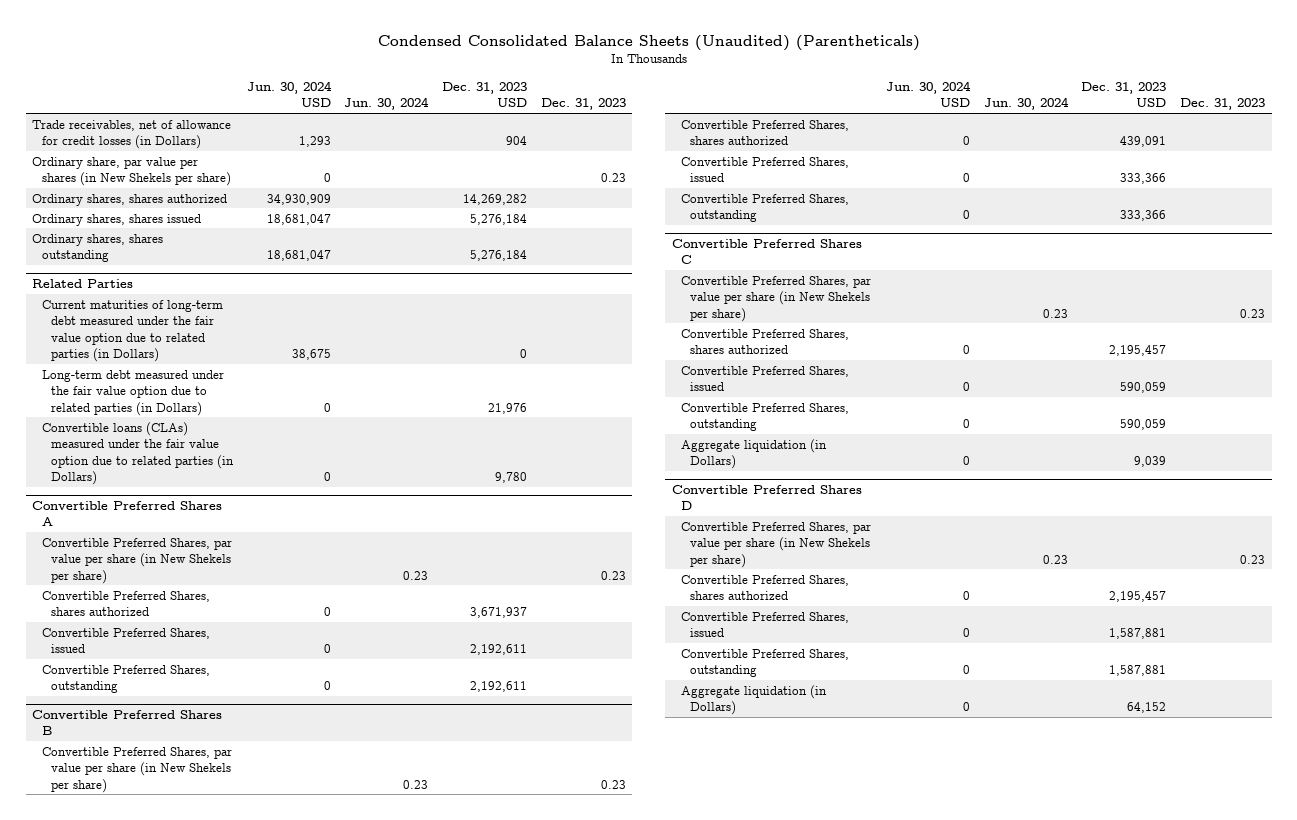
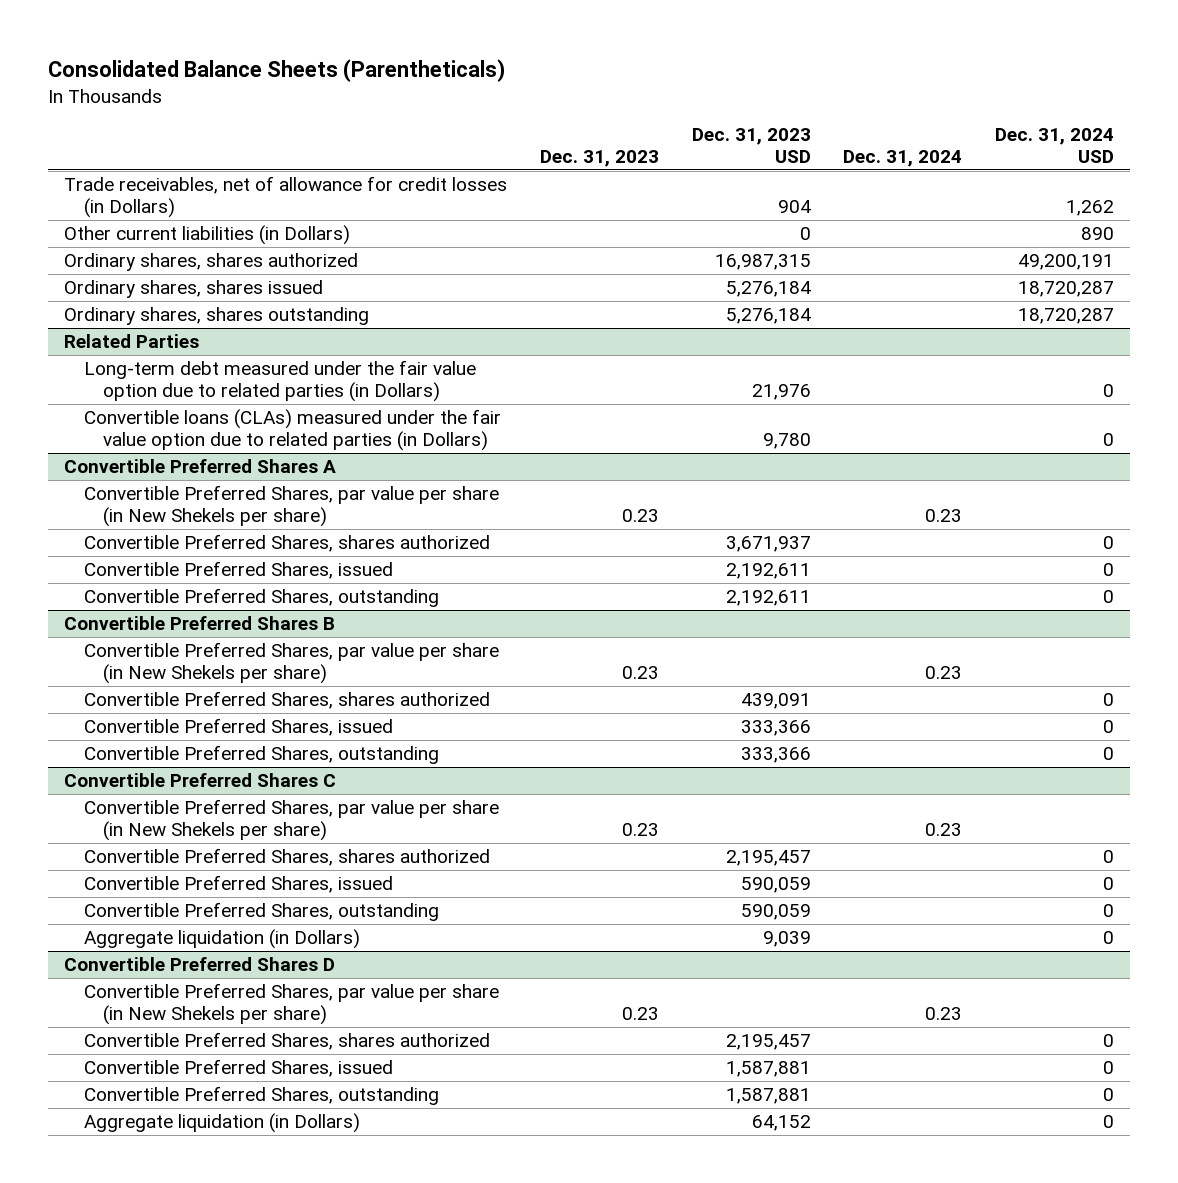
[377,34,920,51] Condensed Consolidated Balance Sheets (Unaudited) (Parentheticals) -> [47,59,505,83] Consolidated Balance Sheets (Parentheticals)
[246,81,332,108] Jun. 30, 2024 USD -> none
[344,97,430,111] Jun. 30, 2024 -> none
none -> [843,150,963,168] Dec. 31, 2024
none -> [995,128,1115,164] Dec. 31, 2024 USD
[32,156,231,187] Ordinary share, par value per shares (in New Shekels per share) -> none
none -> [64,225,351,246] Other current liabilities (in Dollars)
[462,193,527,205] 14,269,282 -> [714,254,811,271] 16,987,315
[41,299,223,363] Current maturities of long-term debt measured under the fair value option due to related parties (in Dollars) -> none

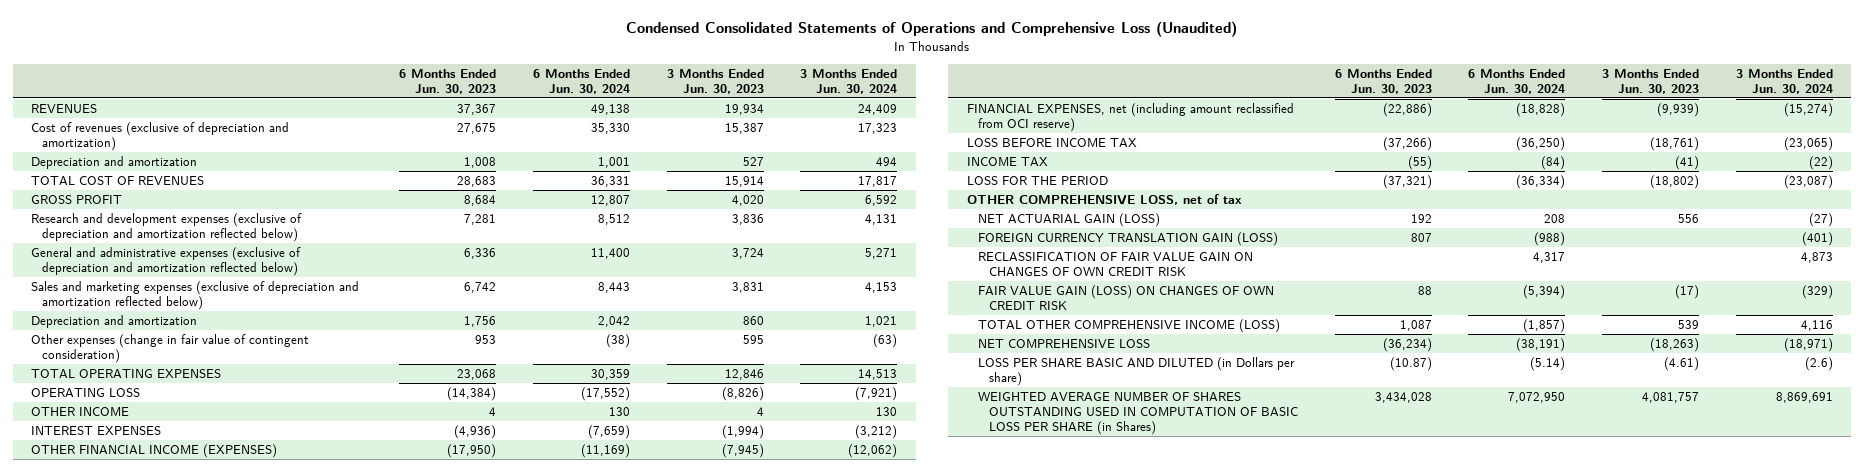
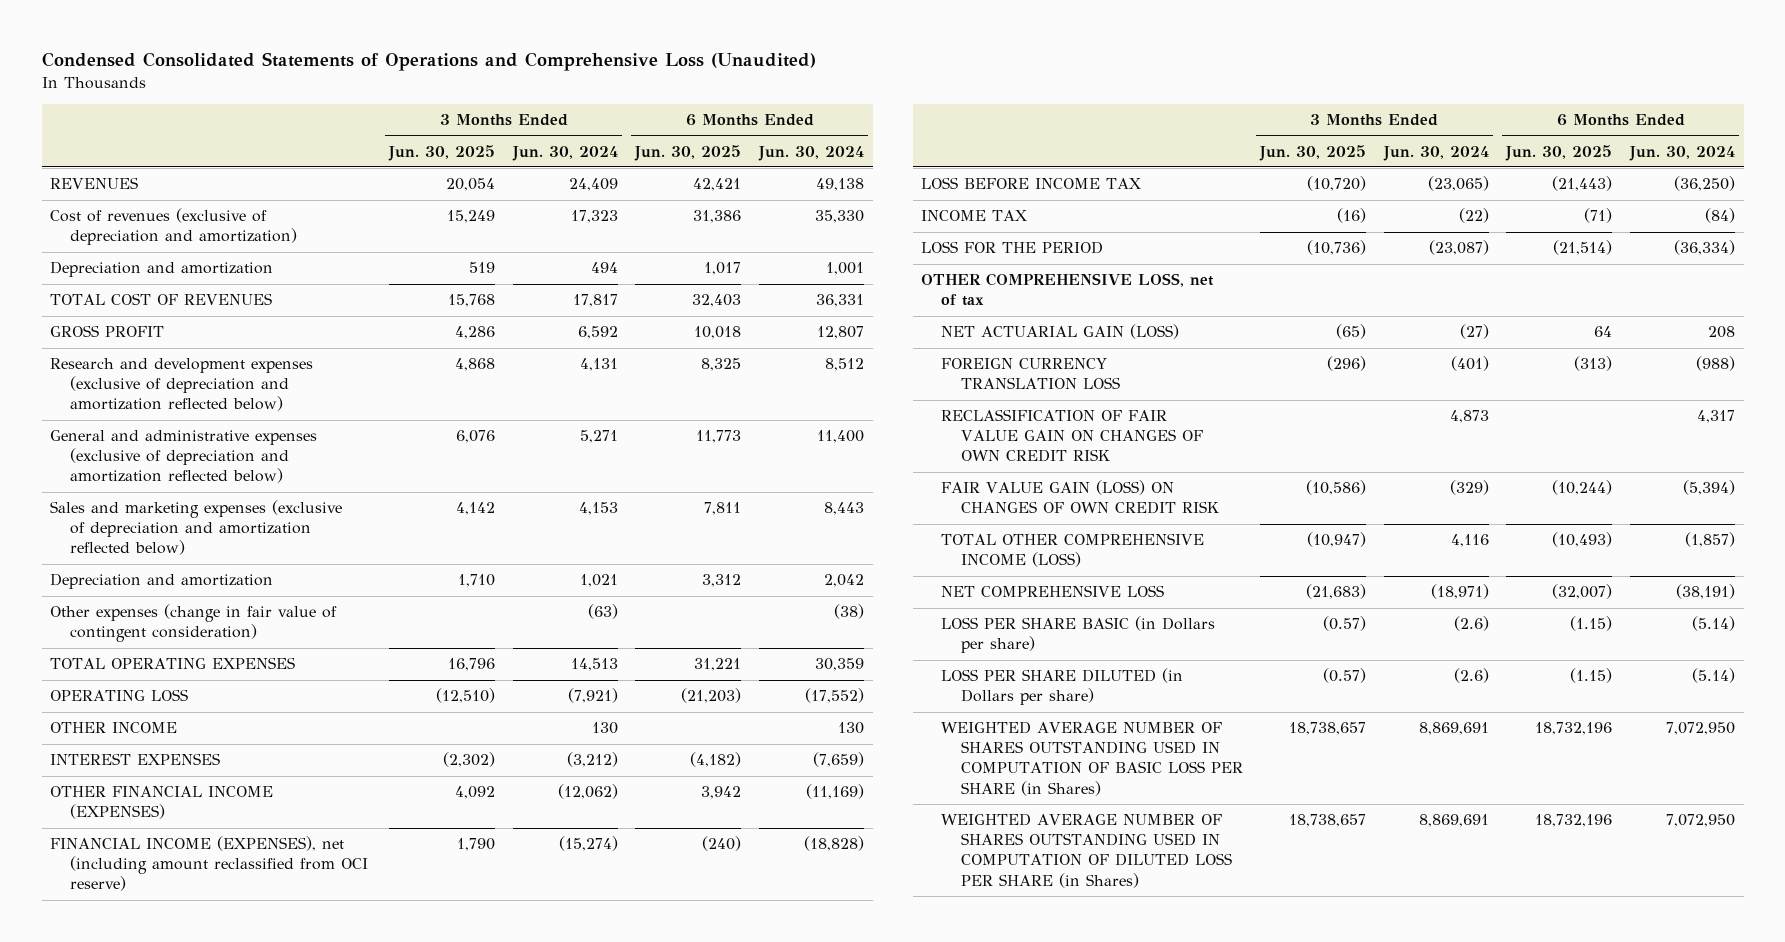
[399,68,497,95] 6 Months Ended Jun. 30, 2023 -> none
[666,68,764,95] 3 Months Ended Jun. 30, 2023 -> none
none -> [388,144,496,161] Jun. 30, 2025
none -> [634,144,742,161] Jun. 30, 2025
[966,102,1294,133] FINANCIAL EXPENSES, net (including amount reclassified from OCI reserve) -> [50,836,369,892] FINANCIAL INCOME (EXPENSES), net (including amount reclassified from OCI reserve)
[977,231,1278,246] FOREIGN CURRENCY TRANSLATION GAIN (LOSS) -> [941,358,1120,390] FOREIGN CURRENCY TRANSLATION LOSS
[977,356,1295,387] LOSS PER SHARE BASIC AND DILUTED (in Dollars per share) -> [941,616,1216,654] LOSS PER SHARE BASIC (in Dollars per share)
none -> [941,668,1184,706] LOSS PER SHARE DILUTED (in Dollars per share)
none -> [941,813,1232,888] WEIGHTED AVERAGE NUMBER OF SHARES OUTSTANDING USED IN COMPUTATION OF DILUTED LOSS PER SHARE (in Shares)

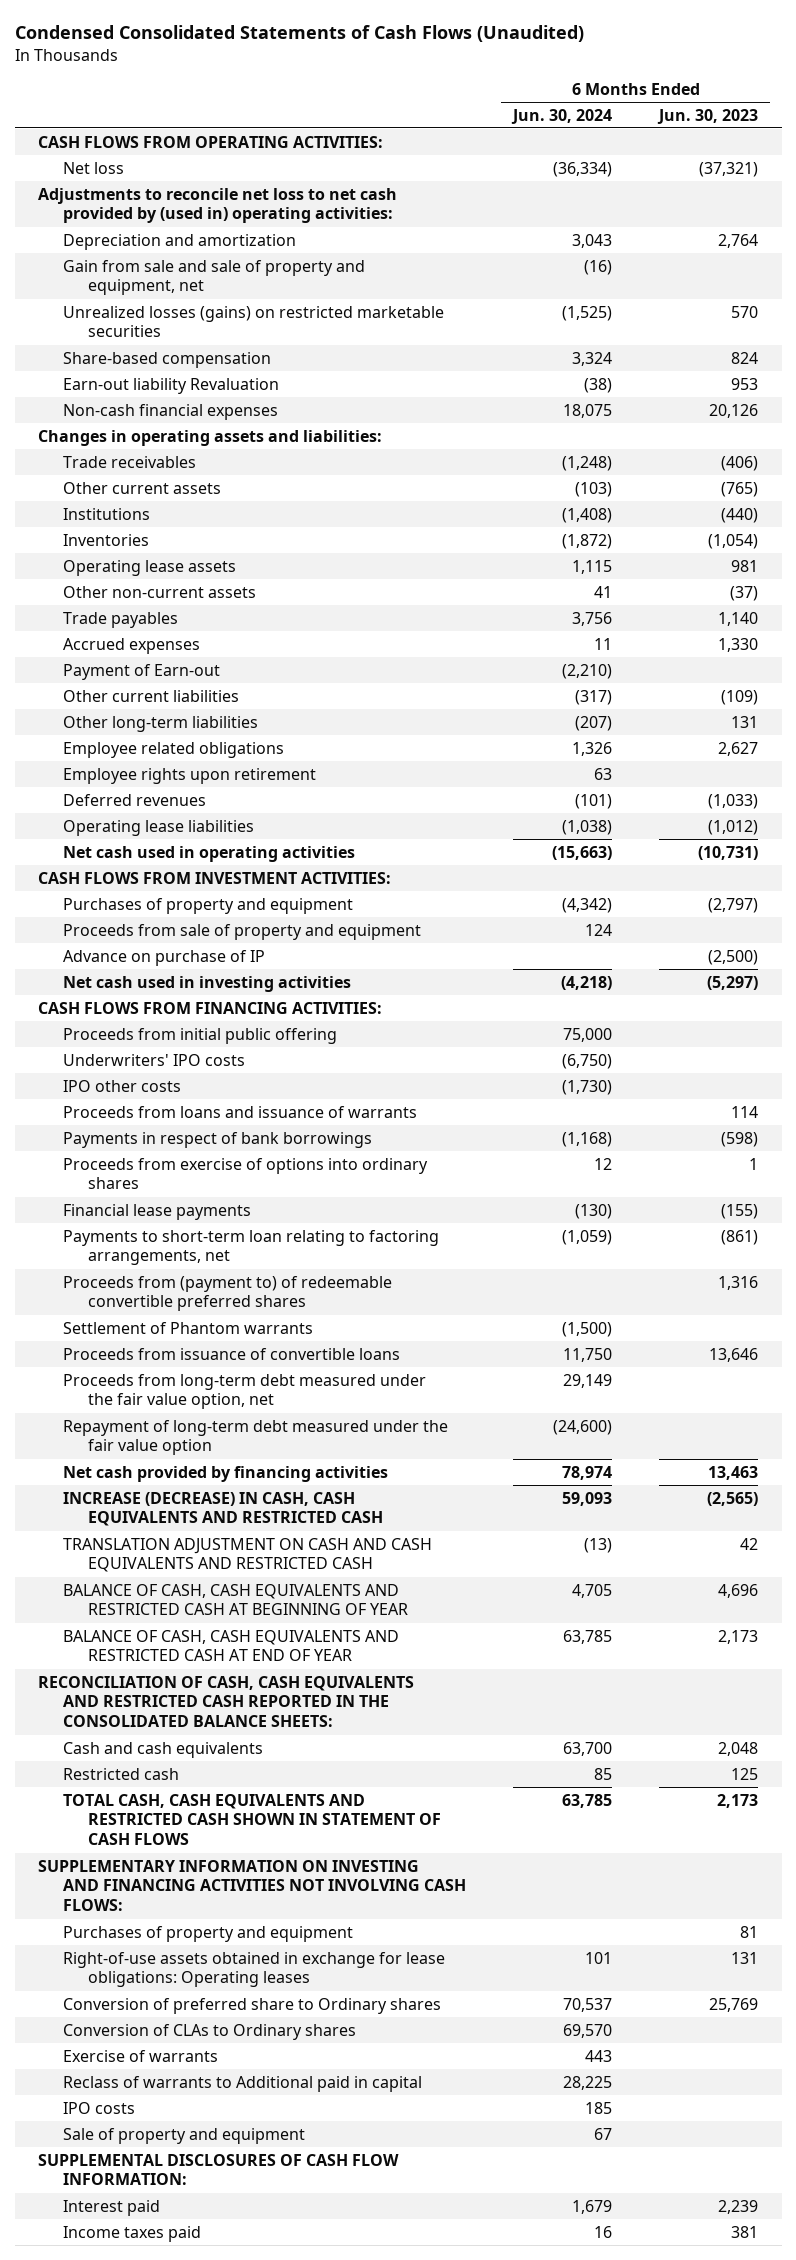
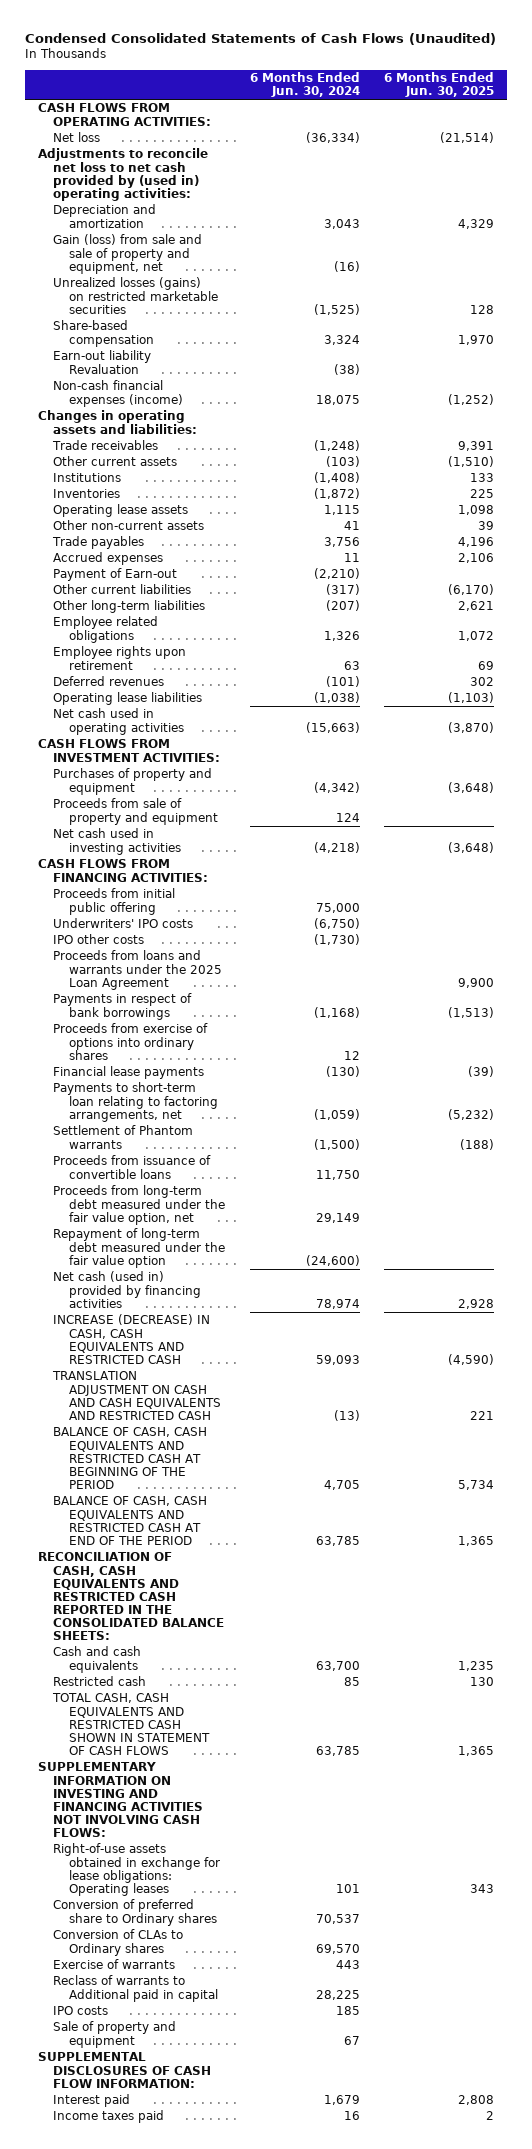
[657,108,759,124] Jun. 30, 2023 -> none
none -> [384,72,495,98] 6 Months Ended Jun. 30, 2025
[62,259,365,296] Gain from sale and sale of property and equipment, net -> [53,234,203,274] Gain (loss) from sale and sale of property and equipment, net
[62,403,278,420] Non-cash financial expenses -> [53,380,184,407] Non-cash financial expenses (income)
[62,949,265,966] Advance on purchase of IP -> none
[62,1105,417,1118] Proceeds from loans and issuance of warrants -> [53,950,223,990] Proceeds from loans and warrants under the 2025 Loan Agreement
[62,1275,392,1312] Proceeds from (payment to) of redeemable convertible preferred shares -> none
[62,1465,388,1482] Net cash provided by financing activities -> [53,1271,202,1308] Net cash (used in) provided by financing activities
[62,1583,408,1616] BALANCE OF CASH, CASH EQUIVALENTS AND RESTRICTED CASH AT BEGINNING OF YEAR -> [53,1427,208,1489] BALANCE OF CASH, CASH EQUIVALENTS AND RESTRICTED CASH AT BEGINNING OF THE PERIOD
[62,1629,399,1662] BALANCE OF CASH, CASH EQUIVALENTS AND RESTRICTED CASH AT END OF YEAR -> [53,1496,208,1545] BALANCE OF CASH, CASH EQUIVALENTS AND RESTRICTED CASH AT END OF THE PERIOD
[62,1925,353,1942] Purchases of property and equipment -> none

